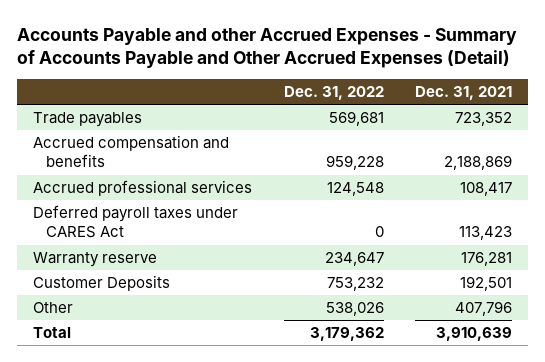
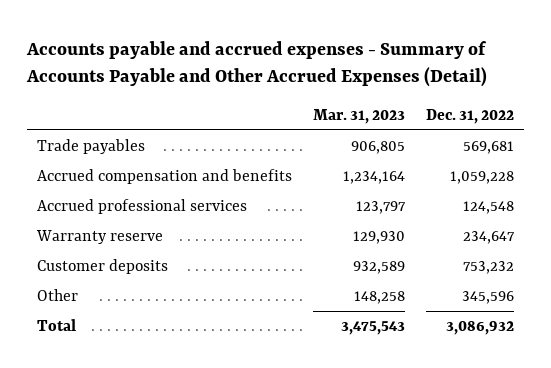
[17,27,518,69] Accounts Payable and other Accrued Expenses - Summary of Accounts Payable and Other Accrued Expenses (Detail) -> [26,40,488,88] Accounts payable and accrued expenses - Summary of Accounts Payable and Other Accrued Expenses (Detail)
[415,86,513,101] Dec. 31, 2021 -> none
none -> [313,108,406,124] Mar. 31, 2023
[325,155,384,171] 959,228 -> [449,170,514,184] 1,059,228
[33,205,239,239] Deferred payroll taxes under CARES Act -> none
[33,275,171,292] Customer Deposits -> [37,258,169,274] Customer deposits
[325,302,384,317] 538,026 -> [461,290,514,304] 345,596
[309,327,384,342] 3,179,362 -> [445,320,514,335] 3,086,932

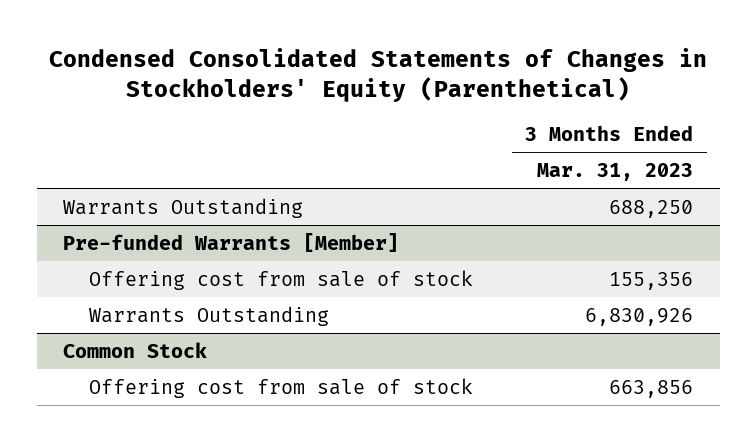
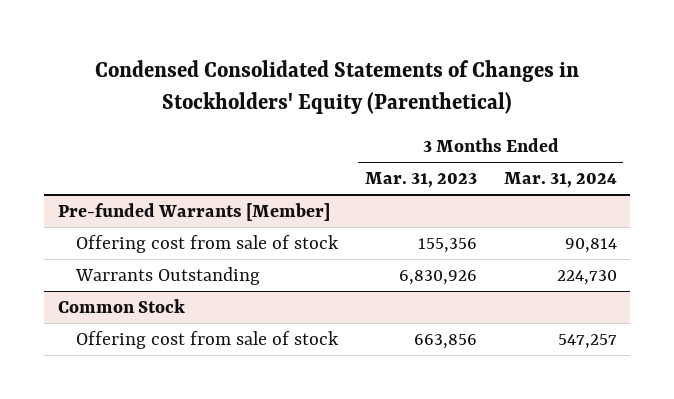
none -> [503,172,617,189] Mar. 31, 2024
[63,197,304,218] Warrants Outstanding -> none

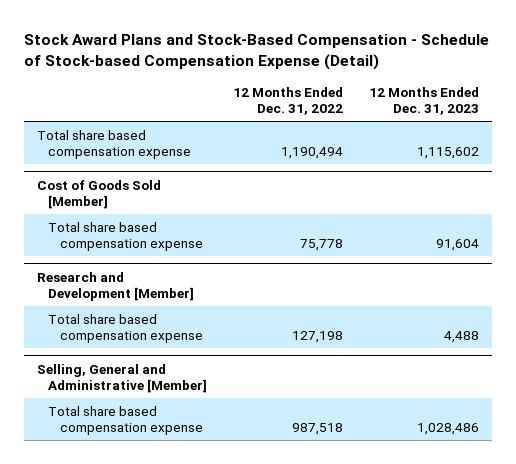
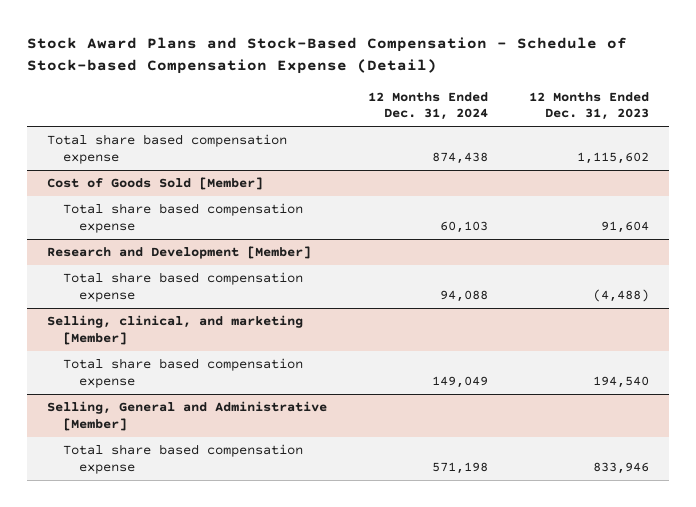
[233,87,344,115] 12 Months Ended Dec. 31, 2022 -> none
none -> [368,92,489,121] 12 Months Ended Dec. 31, 2024
[443,330,479,343] 4,488 -> [593,288,650,302] (4,488)
none -> [47,315,304,345] Selling, clinical, and marketing [Member]
none -> [63,358,304,388] Total share based compensation expense
[416,422,479,435] 1,028,486 -> [593,461,650,474] 833,946

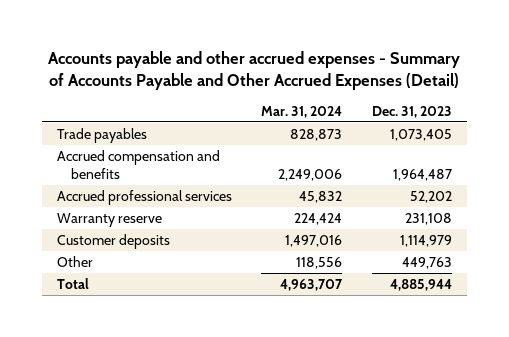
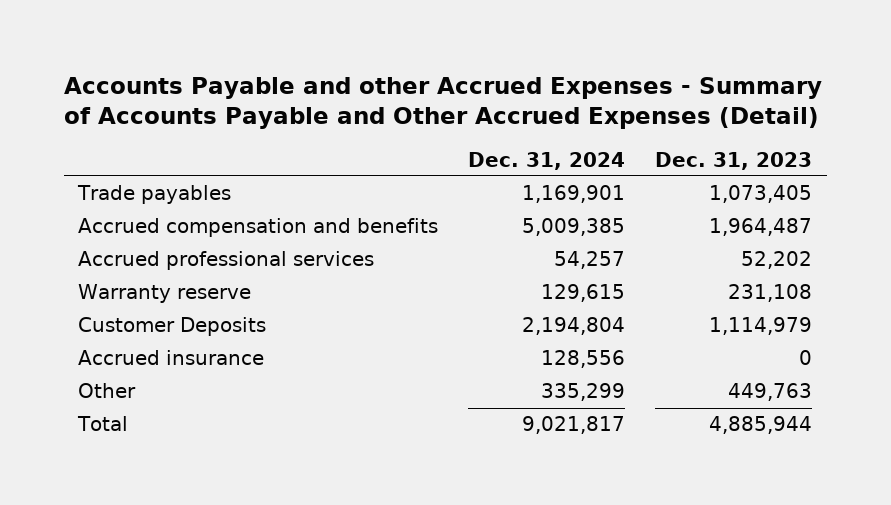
[48,50,461,90] Accounts payable and other accrued expenses - Summary of Accounts Payable and Other Accrued Expenses (Detail) -> [63,76,822,129] Accounts Payable and other Accrued Expenses - Summary of Accounts Payable and Other Accrued Expenses (Detail)
[261,105,343,118] Mar. 31, 2024 -> none
none -> [468,151,626,170] Dec. 31, 2024
[56,233,170,249] Customer deposits -> [78,317,267,337] Customer Deposits
none -> [78,350,265,366] Accrued insurance

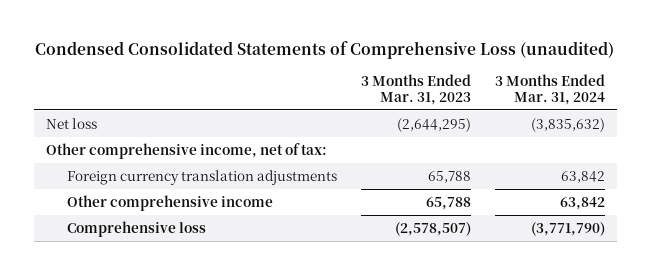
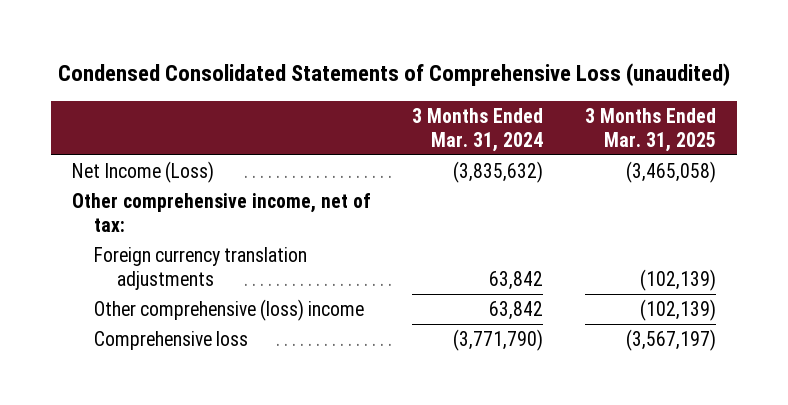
[360,74,471,105] 3 Months Ended Mar. 31, 2023 -> none
none -> [585,107,717,152] 3 Months Ended Mar. 31, 2025
[45,117,97,129] Net loss -> [71,160,214,183] Net Income (Loss)
[66,194,273,211] Other comprehensive income -> [94,298,365,321] Other comprehensive (loss) income

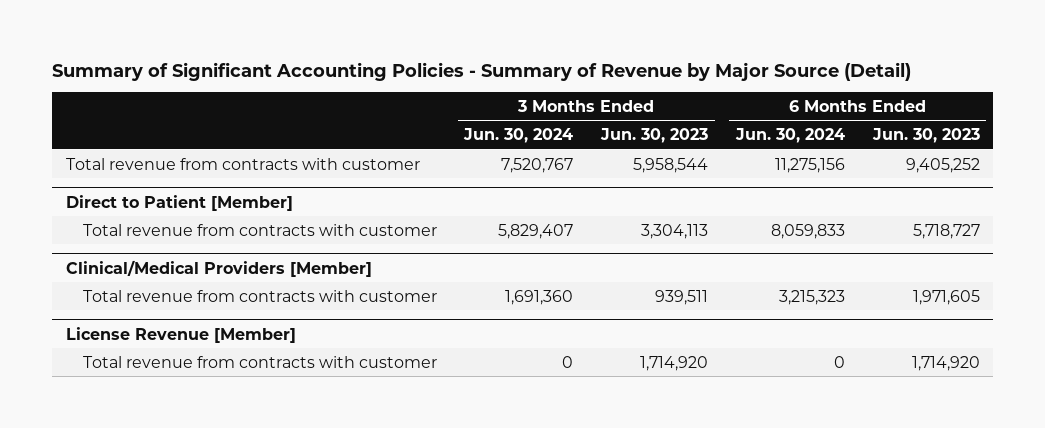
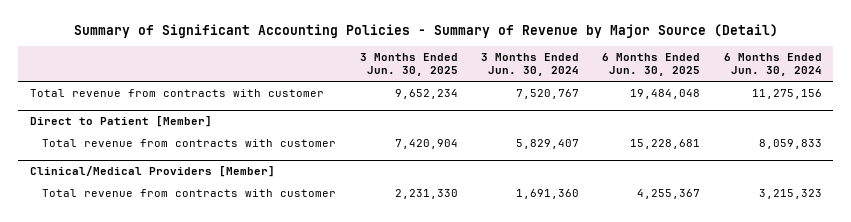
[600,128,709,144] Jun. 30, 2023 -> none
[871,128,980,144] Jun. 30, 2023 -> none
none -> [359,53,458,77] 3 Months Ended Jun. 30, 2025
none -> [602,53,701,77] 6 Months Ended Jun. 30, 2025
[65,326,296,343] License Revenue [Member] -> none
[82,355,437,368] Total revenue from contracts with customer -> none

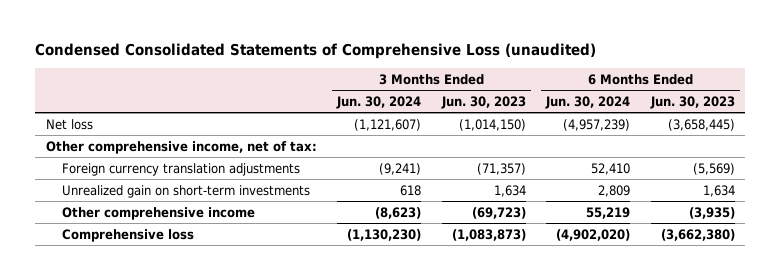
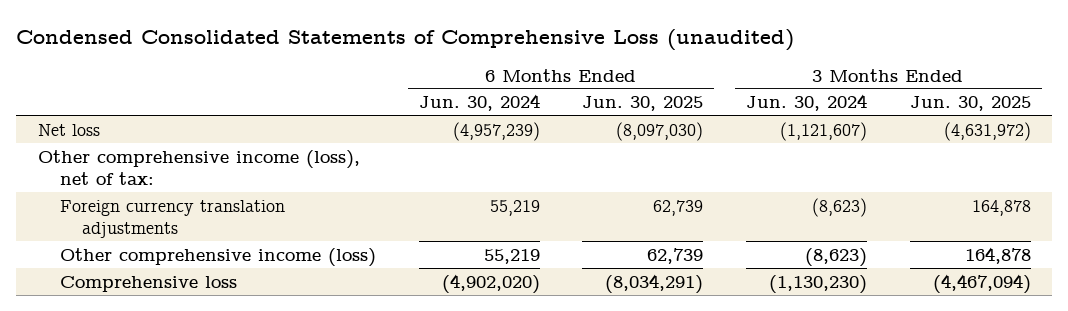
[440,95,526,109] Jun. 30, 2023 -> none
[650,95,736,109] Jun. 30, 2023 -> none
none -> [582,96,704,112] Jun. 30, 2025
none -> [909,96,1031,112] Jun. 30, 2025
[61,184,310,198] Unrealized gain on short-term investments -> none
[45,140,317,154] Other comprehensive income, net of tax: -> [37,149,360,185] Other comprehensive income (loss), net of tax:
[379,162,422,175] (9,241) -> [812,197,868,217] (8,623)
[591,162,631,175] 52,410 -> [489,199,540,216] 55,219
[61,206,255,220] Other comprehensive income -> [59,247,376,267] Other comprehensive income (loss)

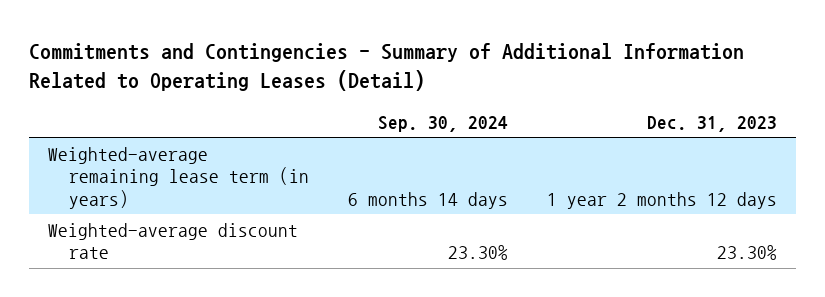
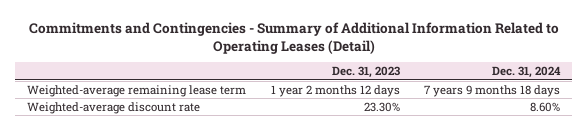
[377,115,508,132] Sep. 30, 2024 -> none
none -> [492,66,562,79] Dec. 31, 2024
[48,146,310,209] Weighted-average remaining lease term (in years) -> [27,84,247,97] Weighted-average remaining lease term

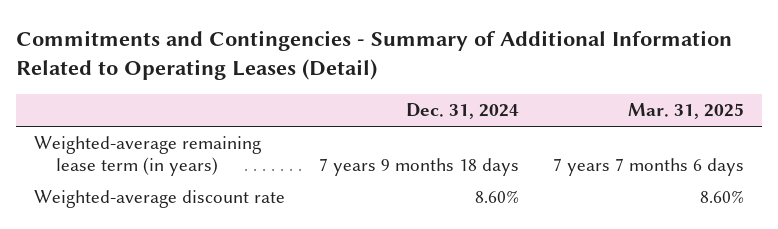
[331,66,400,79] Dec. 31, 2023 -> none
none -> [628,103,745,120] Mar. 31, 2025
[27,84,247,97] Weighted-average remaining lease term -> [33,136,261,177] Weighted-average remaining lease term (in years)

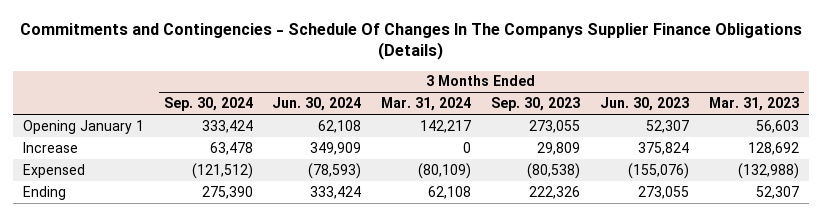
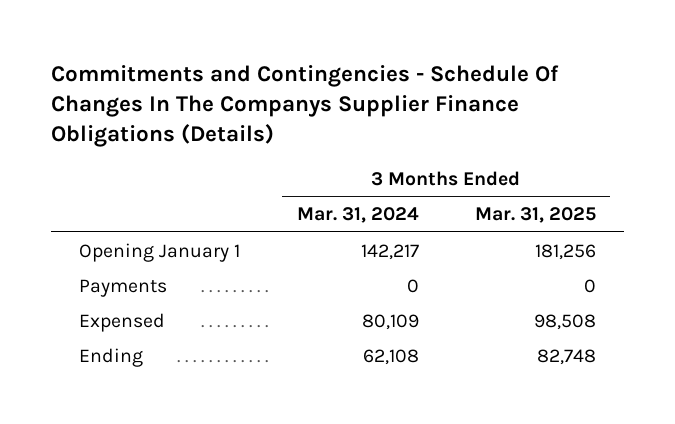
[163,97,253,112] Sep. 30, 2024 -> none
[272,97,362,112] Jun. 30, 2024 -> none
[491,97,581,112] Sep. 30, 2023 -> none
[600,97,690,112] Jun. 30, 2023 -> none
[708,97,799,112] Mar. 31, 2023 -> none
none -> [475,206,597,223] Mar. 31, 2025
[22,141,78,153] Increase -> [79,278,168,297] Payments
[418,162,472,179] (80,109) -> [361,313,419,330] 80,109

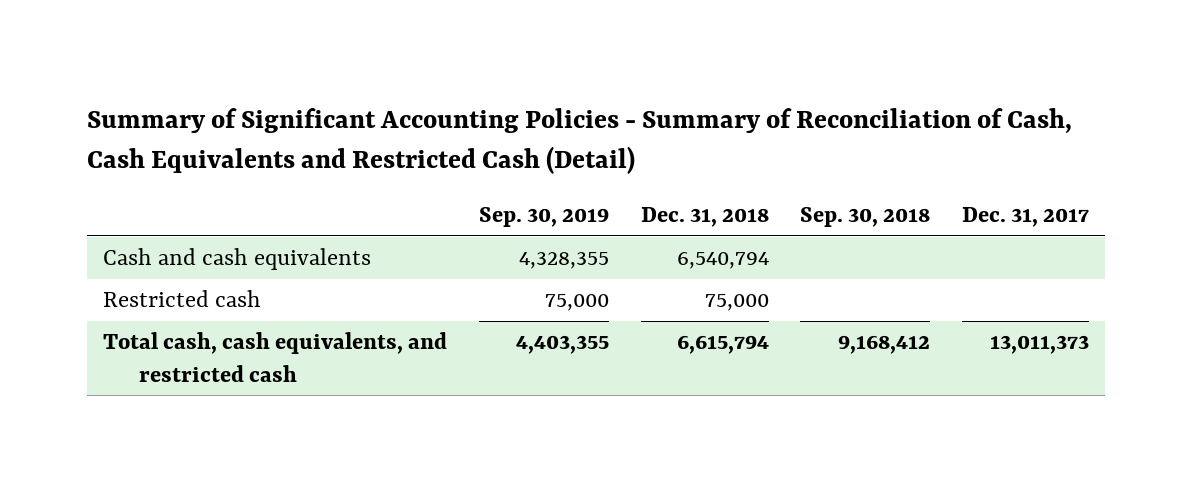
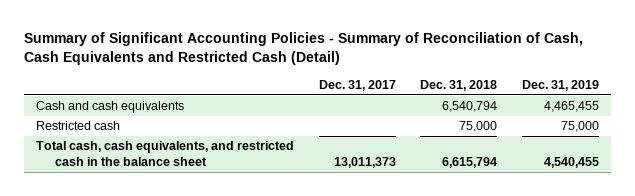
[479,207,610,228] Sep. 30, 2019 -> none
[800,207,931,228] Sep. 30, 2018 -> none
none -> [522,79,600,91] Dec. 31, 2019
[103,332,448,382] Total cash, cash equivalents, and restricted cash -> [35,141,294,167] Total cash, cash equivalents, and restricted cash in the balance sheet

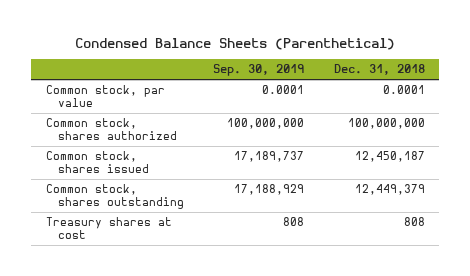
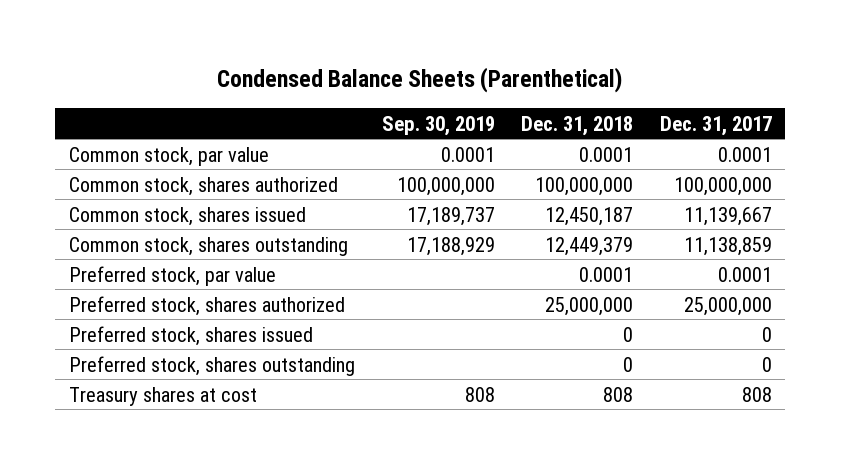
none -> [659,115,772,136] Dec. 31, 2017
none -> [68,265,276,286] Preferred stock, par value
none -> [68,295,345,316] Preferred stock, shares authorized
none -> [68,325,313,346] Preferred stock, shares issued
none -> [68,355,355,376] Preferred stock, shares outstanding

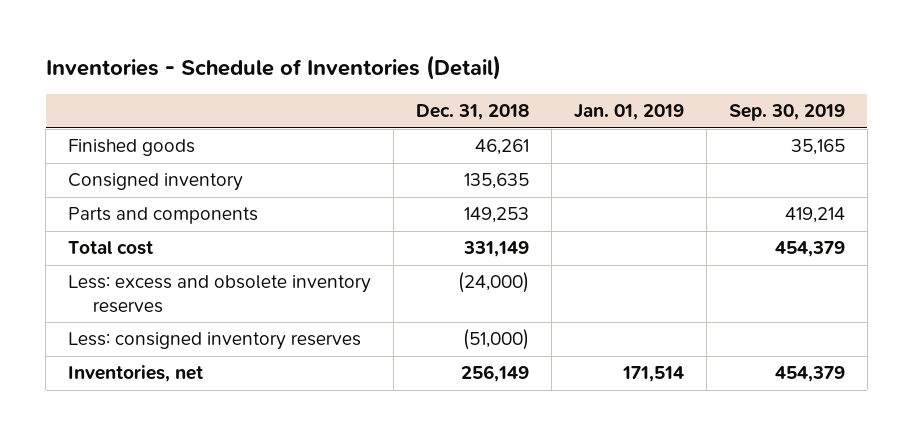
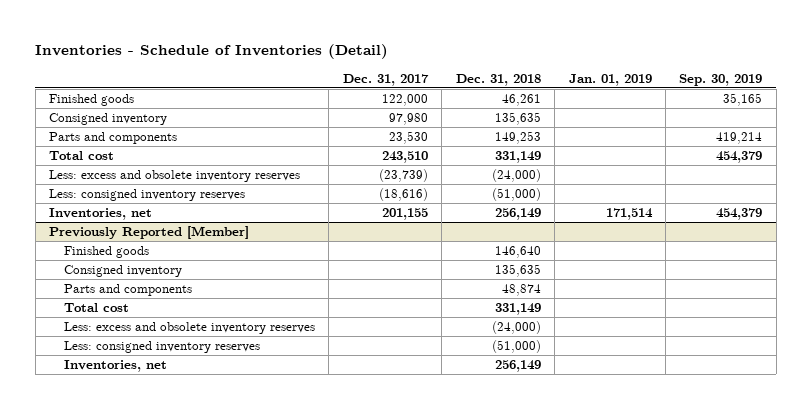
none -> [342,73,429,86] Dec. 31, 2017
none -> [49,226,250,240] Previously Reported [Member]
none -> [64,246,150,259] Finished goods
none -> [64,265,183,278] Consigned inventory
none -> [64,284,193,297] Parts and components
none -> [64,303,130,313] Total cost
none -> [64,322,316,335] Less: excess and obsolete inventory reserves
none -> [64,341,261,354] Less: consigned inventory reserves
none -> [64,360,168,373] Inventories, net

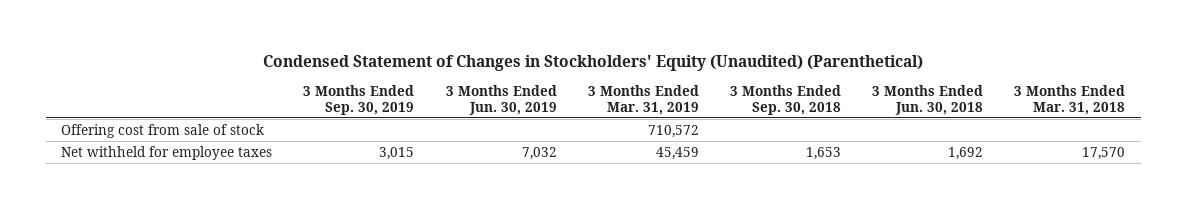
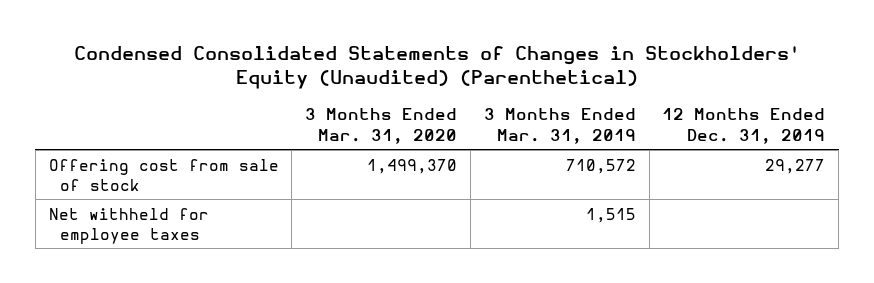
[263,54,924,71] Condensed Statement of Changes in Stockholders' Equity (Unaudited) (Parenthetical) -> [74,45,801,90] Condensed Consolidated Statements of Changes in Stockholders' Equity (Unaudited) (Parenthetical)
[303,84,415,115] 3 Months Ended Sep. 30, 2019 -> none
[445,84,557,115] 3 Months Ended Jun. 30, 2019 -> none
[729,84,841,115] 3 Months Ended Sep. 30, 2018 -> none
[872,84,984,115] 3 Months Ended Jun. 30, 2018 -> none
[1014,84,1126,115] 3 Months Ended Mar. 31, 2018 -> none
none -> [305,108,458,144] 3 Months Ended Mar. 31, 2020
none -> [662,108,826,144] 12 Months Ended Dec. 31, 2019
[655,146,699,160] 45,459 -> [585,207,636,223] 1,515

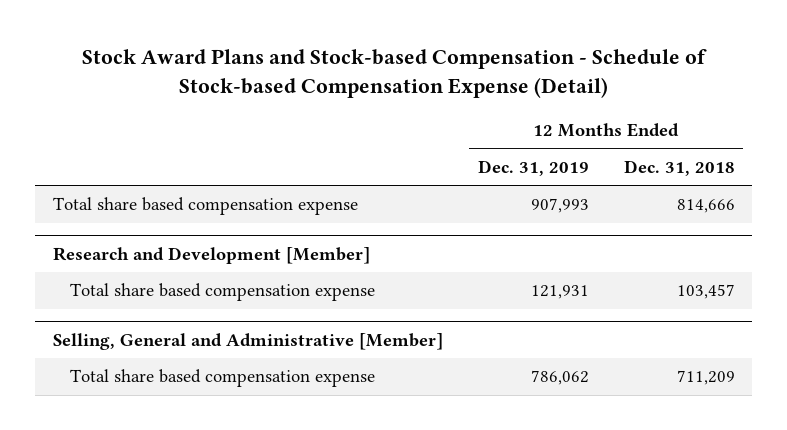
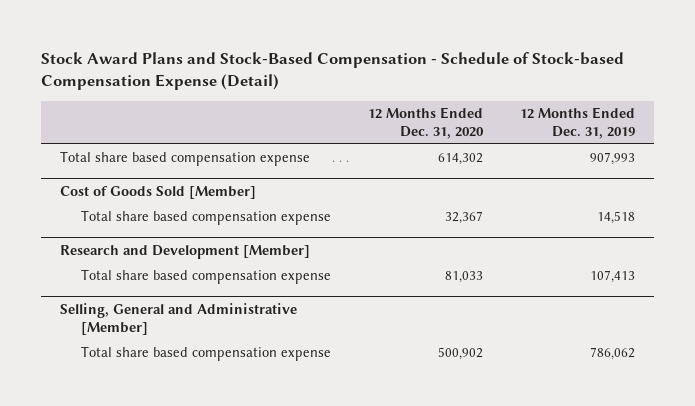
[81,49,707,99] Stock Award Plans and Stock-based Compensation - Schedule of Stock-based Compensation Expense (Detail) -> [41,51,625,91] Stock Award Plans and Stock-Based Compensation - Schedule of Stock-based Compensation Expense (Detail)
[623,159,735,176] Dec. 31, 2018 -> none
none -> [367,107,484,139] 12 Months Ended Dec. 31, 2020
none -> [59,186,256,200] Cost of Goods Sold [Member]
none -> [80,210,331,226] Total share based compensation expense
[530,285,589,300] 121,931 -> [590,270,636,284] 107,413

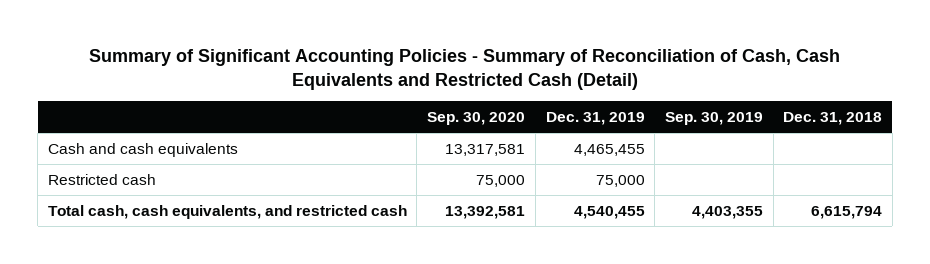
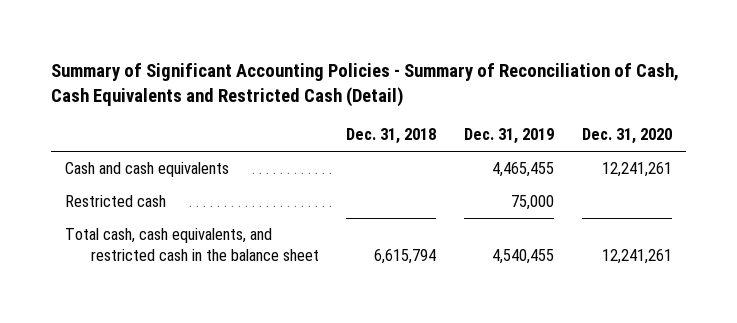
[427,112,526,126] Sep. 30, 2020 -> none
[664,112,763,126] Sep. 30, 2019 -> none
none -> [582,128,673,145] Dec. 31, 2020
[47,205,407,220] Total cash, cash equivalents, and restricted cash -> [65,228,319,262] Total cash, cash equivalents, and restricted cash in the balance sheet

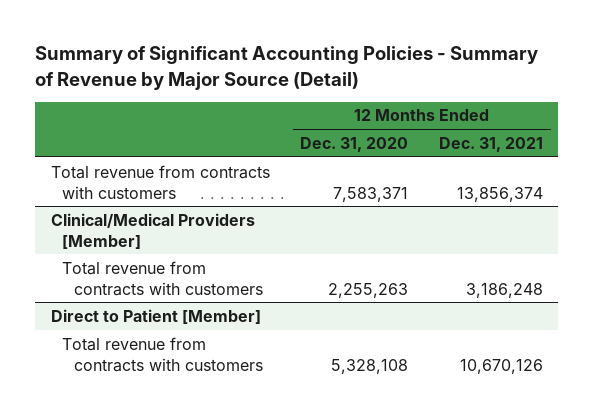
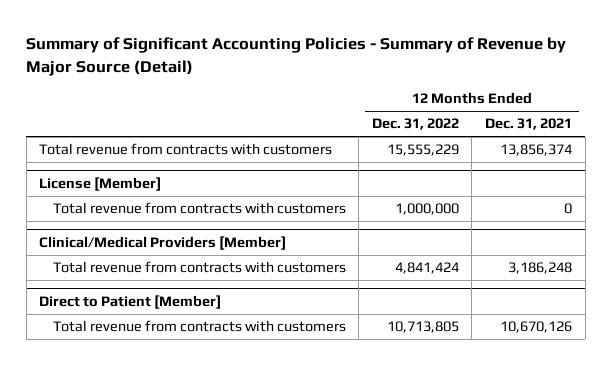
[300,136,409,152] Dec. 31, 2020 -> none
none -> [371,118,459,131] Dec. 31, 2022
none -> [39,177,162,192] License [Member]
none -> [52,202,346,215] Total revenue from contracts with customers

